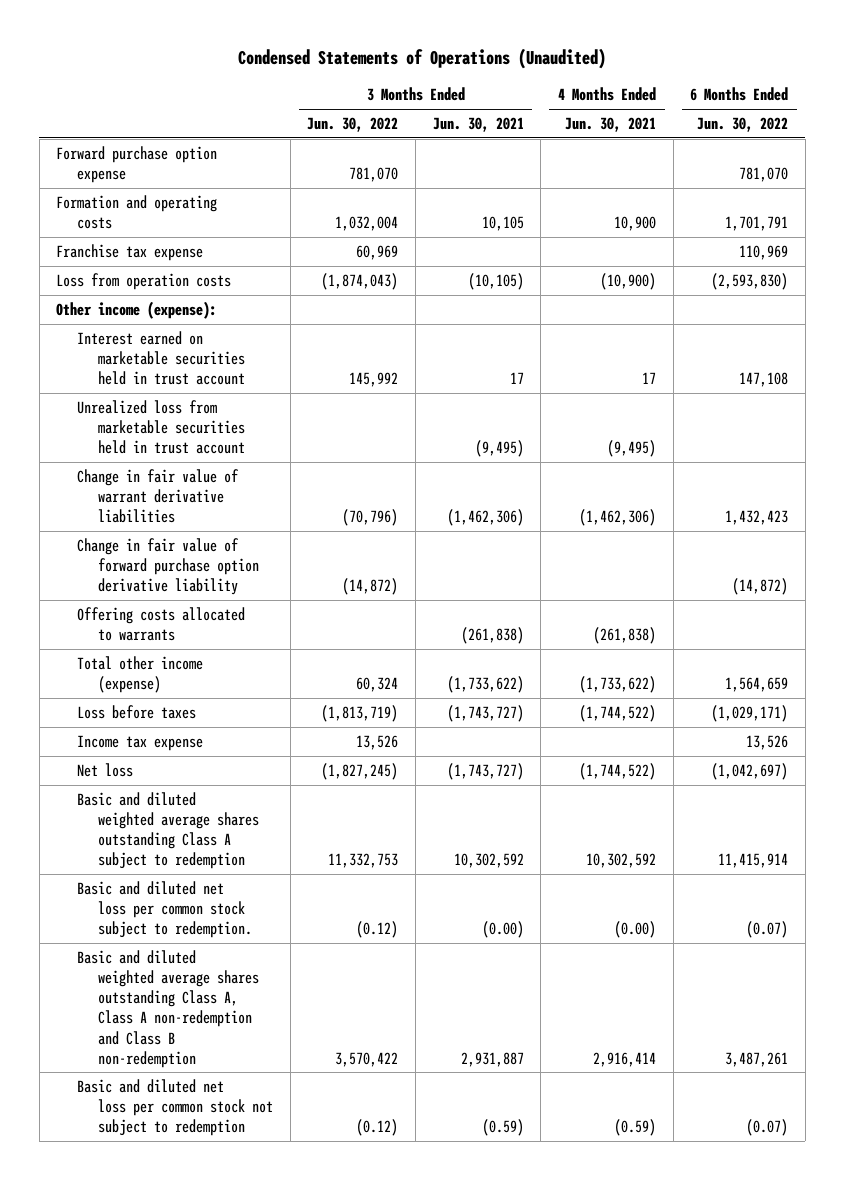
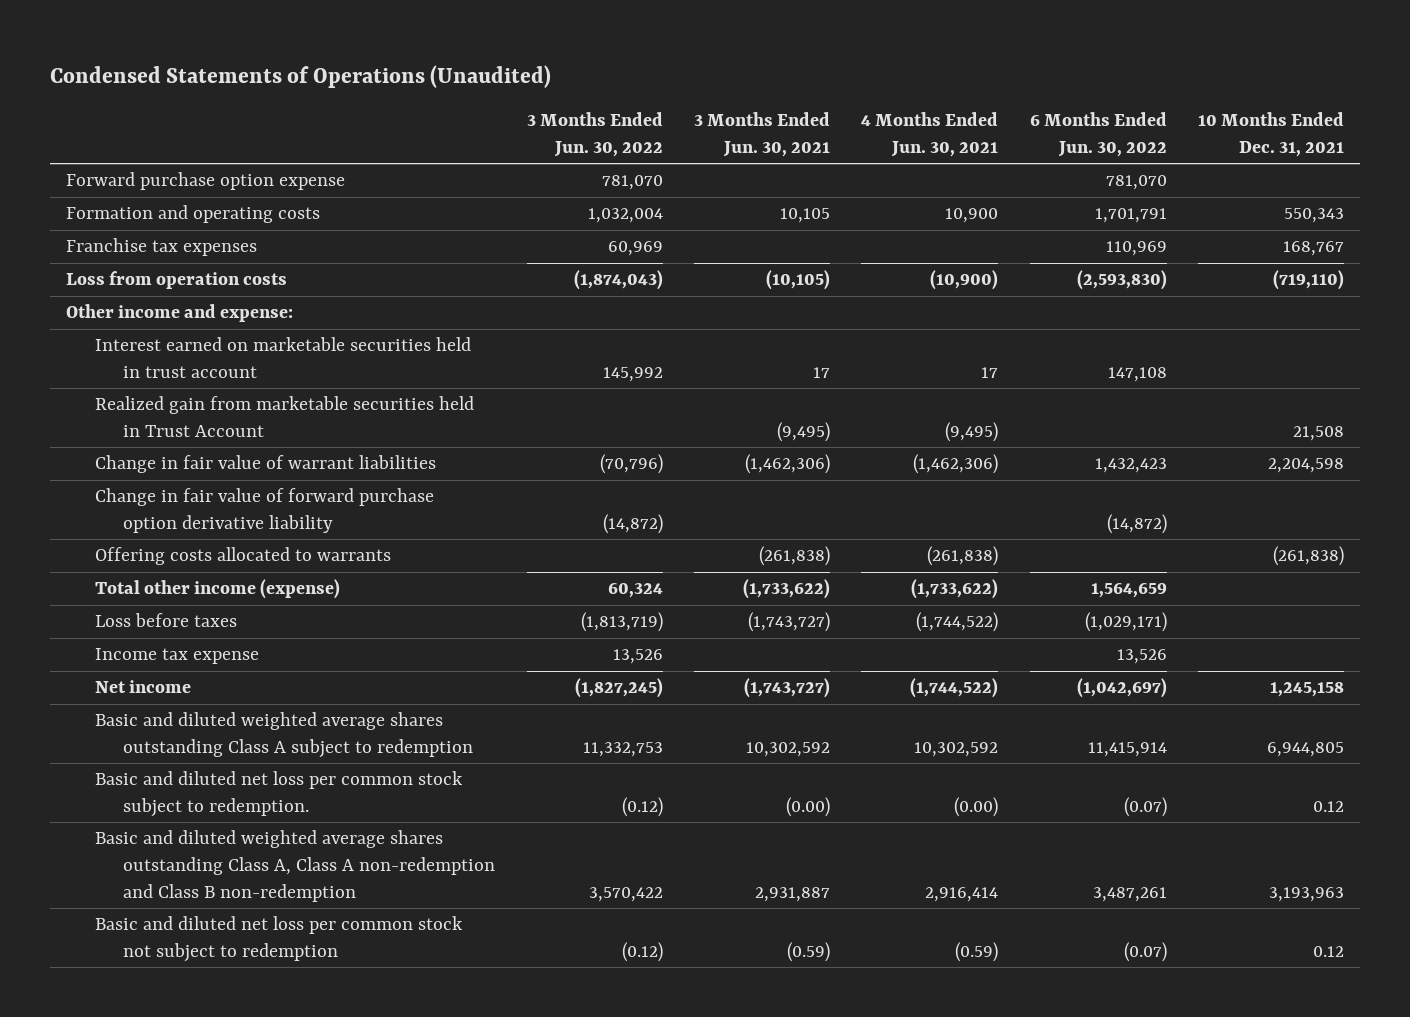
none -> [1197,112,1344,158] 10 Months Ended Dec. 31, 2021
[56,243,204,261] Franchise tax expense -> [65,238,257,257] Franchise tax expenses
[56,300,218,319] Other income (expense): -> [65,304,293,323] Other income and expense:
[77,399,246,455] Unrealized loss from marketable securities held in trust account -> [94,396,474,437] Realized gain from marketable securities held in Trust Account
[77,468,240,524] Change in fair value of warrant derivative liabilities -> [94,455,436,474] Change in fair value of warrant liabilities
[77,762,134,777] Net loss -> [94,680,191,694] Net income

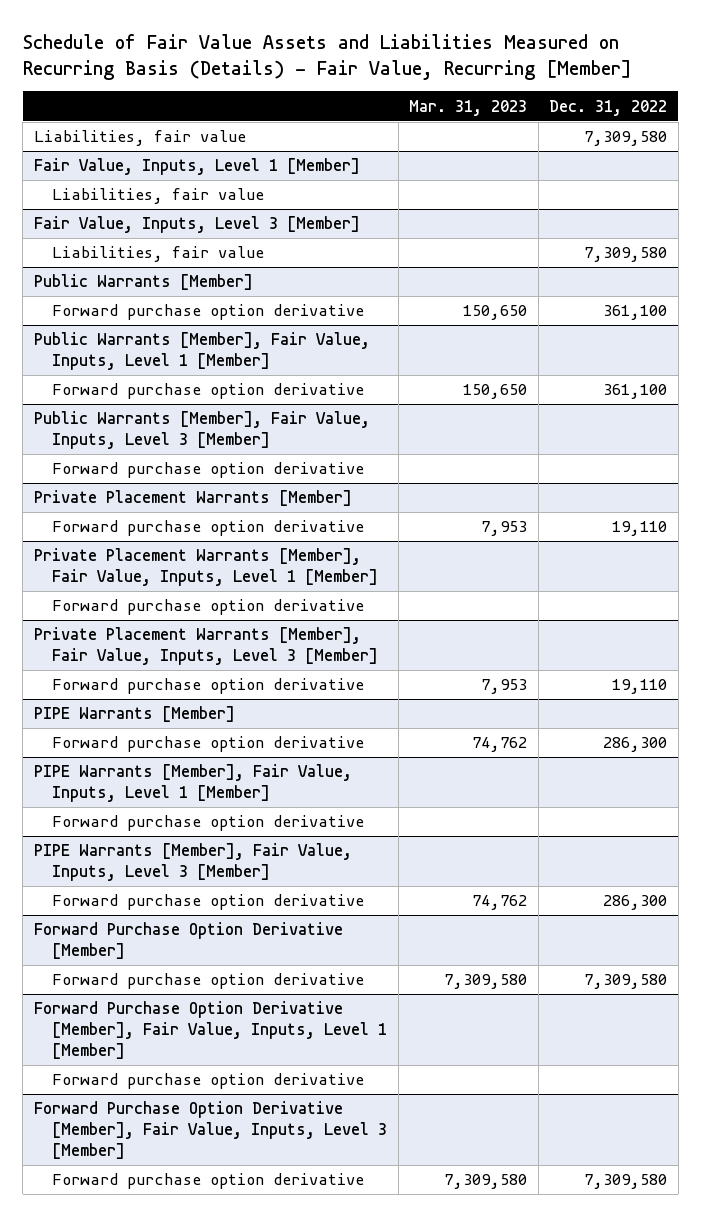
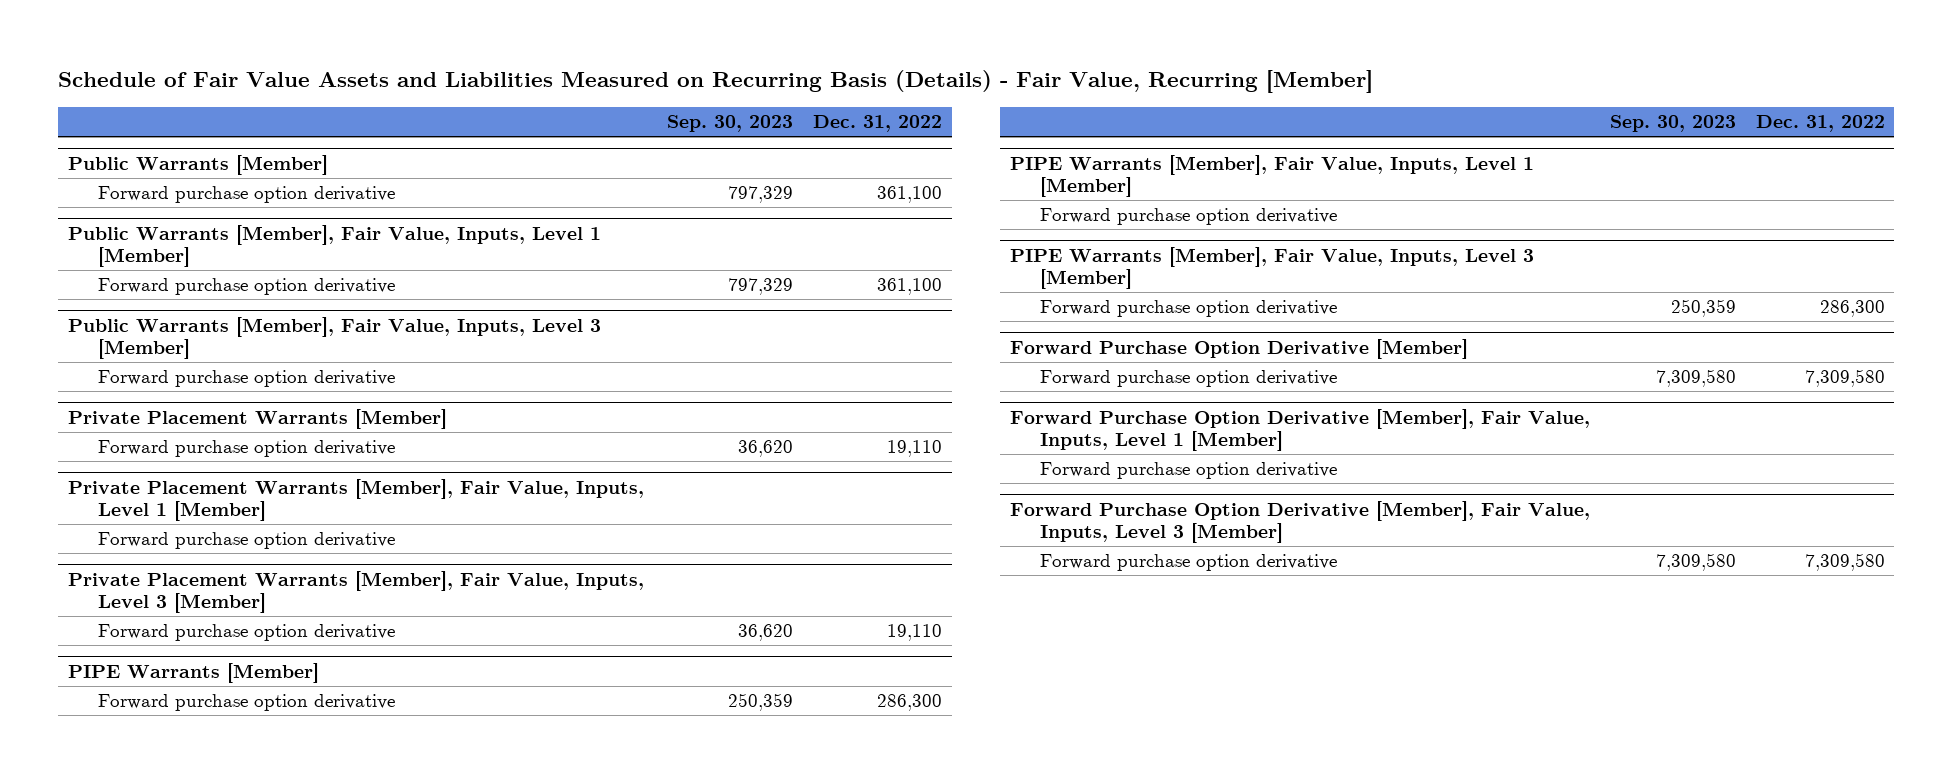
[409,99,528,116] Mar. 31, 2023 -> none
none -> [667,114,794,132] Sep. 30, 2023
[34,130,247,147] Liabilities, fair value -> none
[34,158,361,176] Fair Value, Inputs, Level 1 [Member] -> none
[51,188,264,205] Liabilities, fair value -> none
[34,216,361,234] Fair Value, Inputs, Level 3 [Member] -> none
[51,246,264,263] Liabilities, fair value -> none

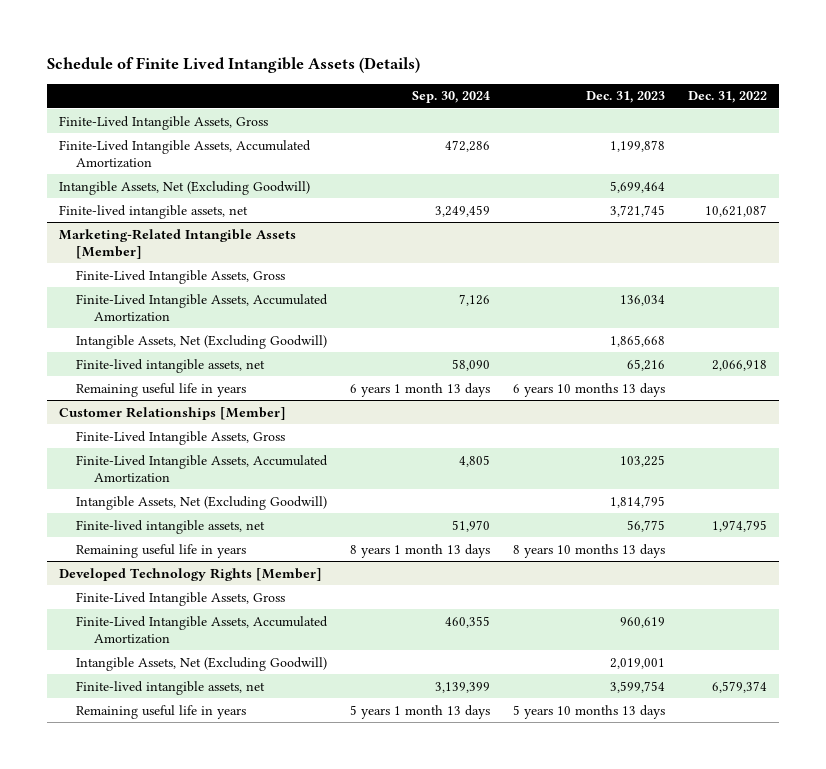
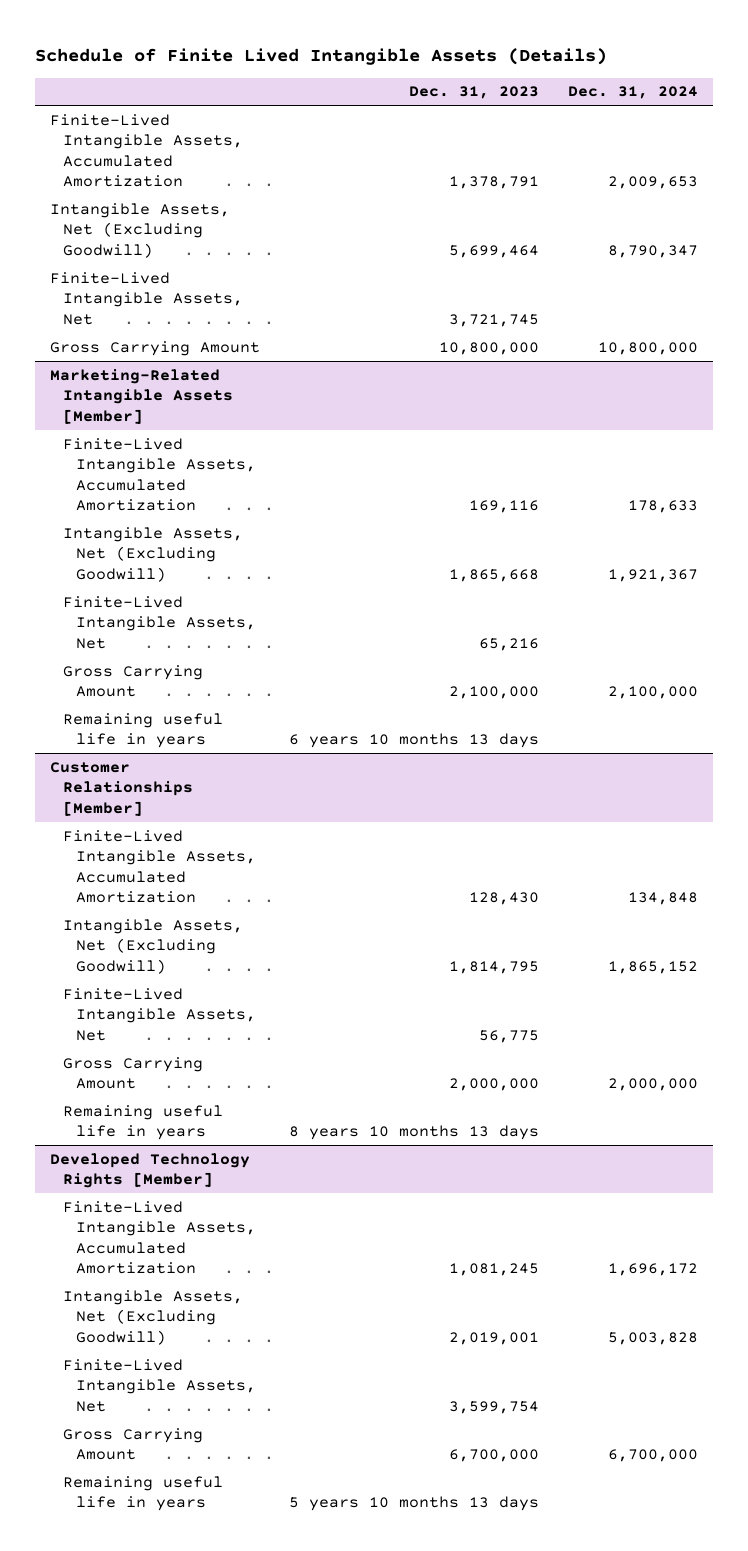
[412,91,491,104] Sep. 30, 2024 -> none
[688,91,768,104] Dec. 31, 2022 -> none
none -> [568,86,699,100] Dec. 31, 2024
[58,115,268,130] Finite-Lived Intangible Assets, Gross -> none
[610,139,666,152] 1,199,878 -> [449,176,540,190] 1,378,791
[58,204,248,219] Finite-lived intangible assets, net -> [49,271,244,325] Finite-Lived Intangible Assets, Net
none -> [49,340,260,356] Gross Carrying Amount
[76,269,286,284] Finite-Lived Intangible Assets, Gross -> none
[620,294,666,306] 136,034 -> [469,500,540,514] 169,116
[76,358,266,373] Finite-lived intangible assets, net -> [63,595,257,649] Finite-Lived Intangible Assets, Net
none -> [63,664,204,698] Gross Carrying Amount
[76,430,286,445] Finite-Lived Intangible Assets, Gross -> none
[620,454,666,467] 103,225 -> [469,892,540,906] 128,430
[76,519,266,534] Finite-lived intangible assets, net -> [63,987,257,1041] Finite-Lived Intangible Assets, Net
none -> [63,1056,204,1090] Gross Carrying Amount
[76,591,286,606] Finite-Lived Intangible Assets, Gross -> none
[620,616,666,628] 960,619 -> [449,1263,540,1277] 1,081,245
[76,680,266,695] Finite-lived intangible assets, net -> [63,1358,257,1412] Finite-Lived Intangible Assets, Net
none -> [63,1427,204,1461] Gross Carrying Amount

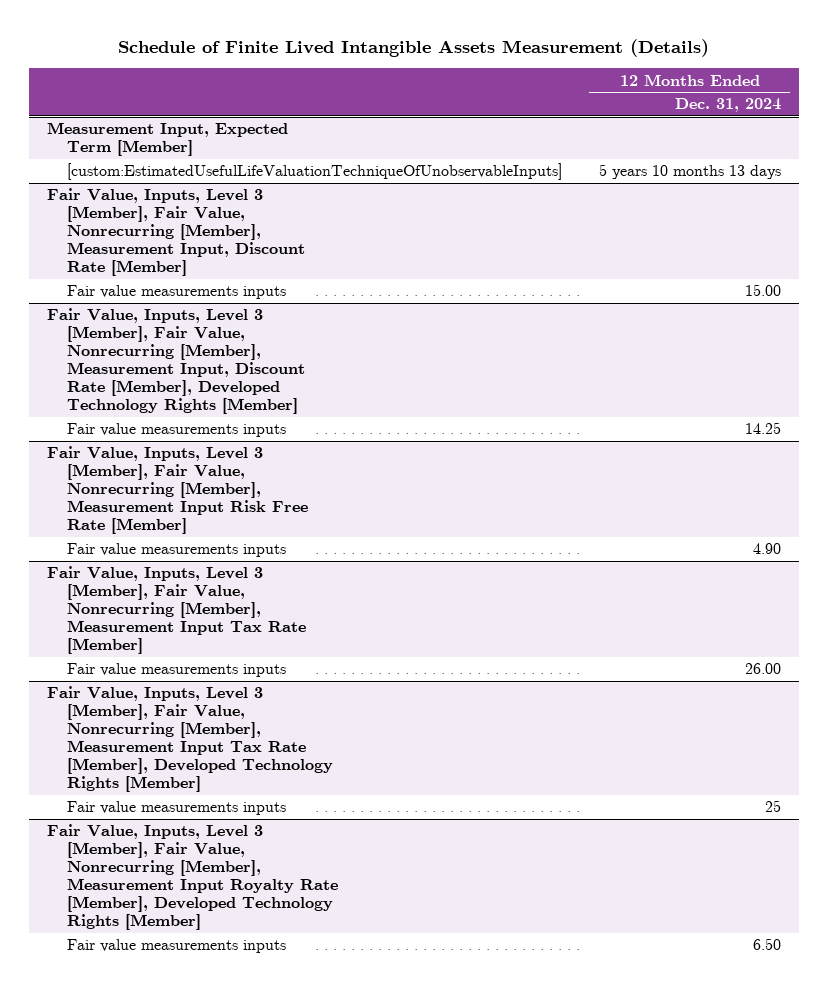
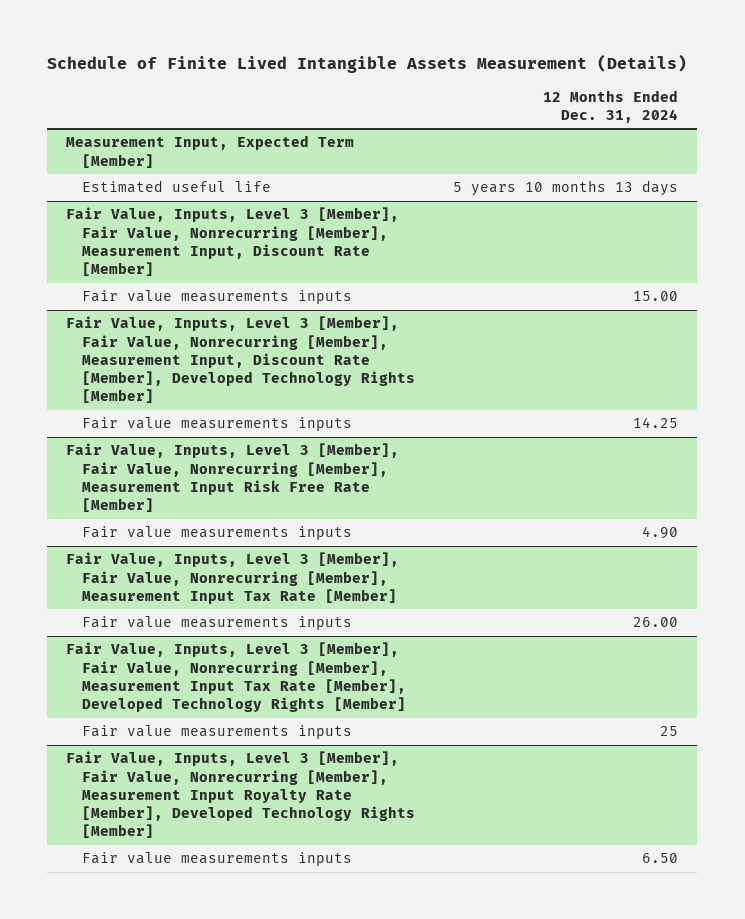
[66,163,562,181] [custom:EstimatedUsefulLifeValuationTechniqueOfUnobservableInputs] -> [82,180,272,194] Estimated useful life

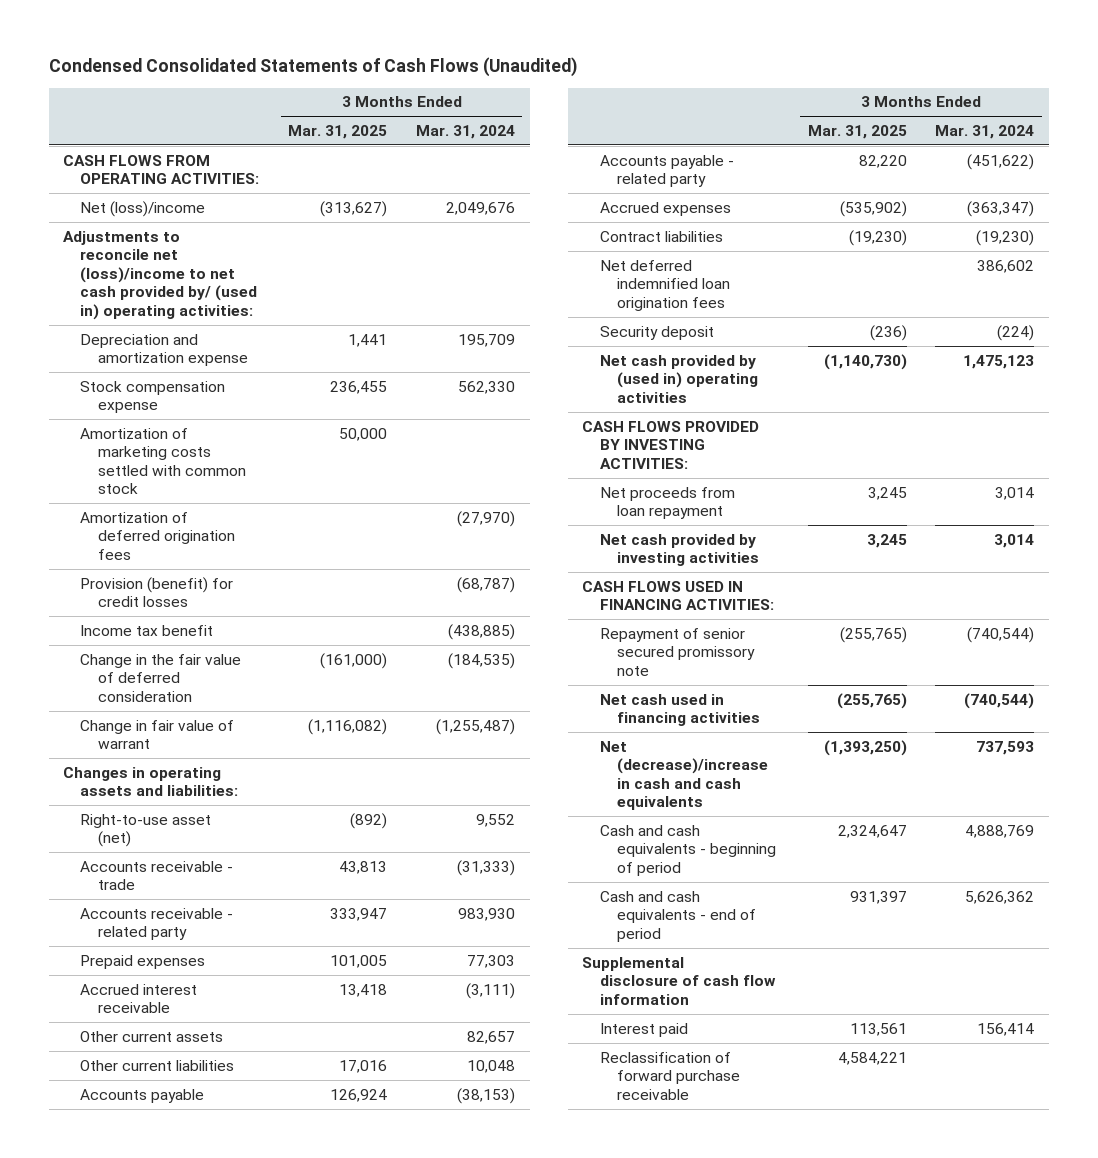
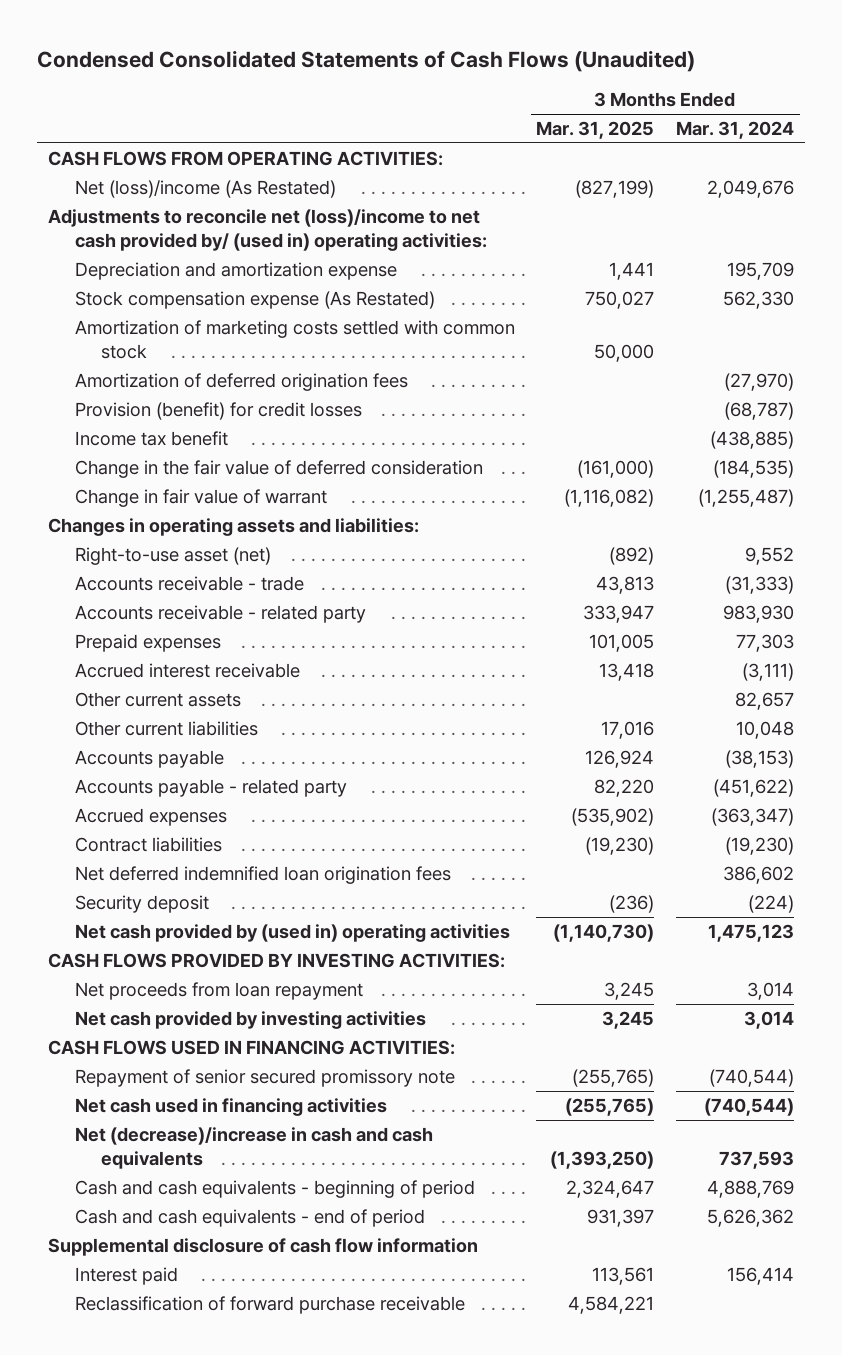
[80,200,206,217] Net (loss)/income -> [74,180,336,199] Net (loss)/income (As Restated)
[320,200,388,217] (313,627) -> [575,180,655,199] (827,199)
[80,380,226,414] Stock compensation expense -> [74,291,435,310] Stock compensation expense (As Restated)
[330,380,388,394] 236,455 -> [585,291,655,310] 750,027

